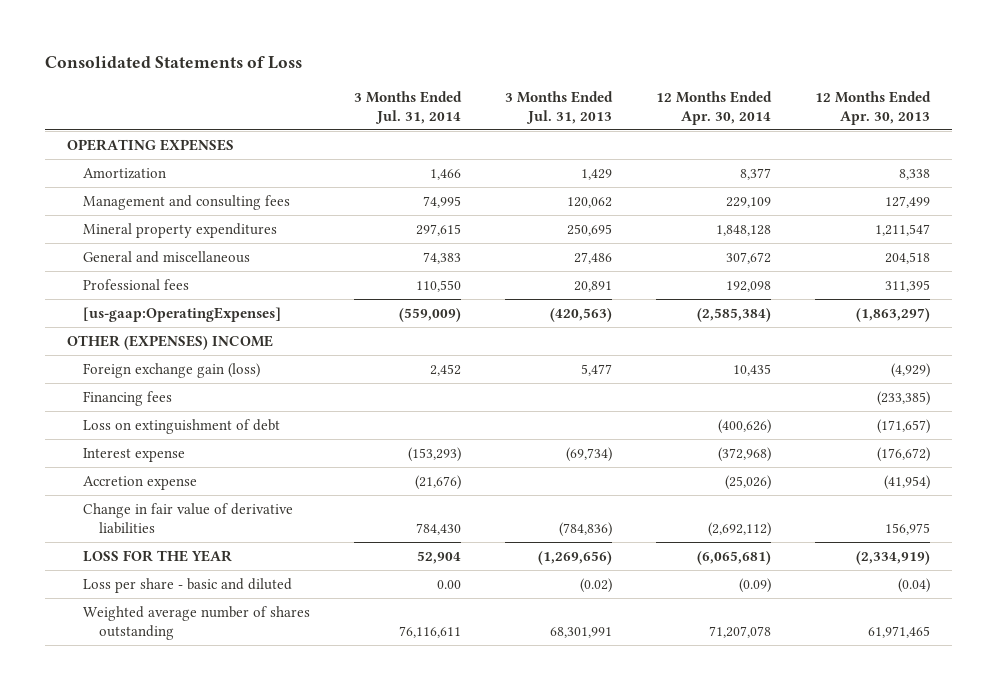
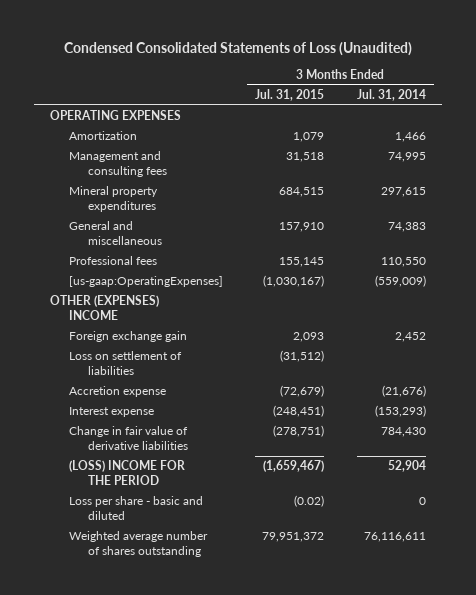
[44,55,302,69] Consolidated Statements of Loss -> [64,41,413,56] Condensed Consolidated Statements of Loss (Unaudited)
[504,90,613,124] 3 Months Ended Jul. 31, 2013 -> none
[655,90,772,125] 12 Months Ended Apr. 30, 2014 -> none
[814,90,931,125] 12 Months Ended Apr. 30, 2013 -> none
none -> [255,89,325,102] Jul. 31, 2015
[82,390,172,406] Financing fees -> none
[82,362,260,378] Foreign exchange gain (loss) -> [68,331,187,343] Foreign exchange gain
[82,418,280,434] Loss on extinguishment of debt -> [68,351,182,376] Loss on settlement of liabilities
[82,447,185,462] Interest expense -> [68,407,154,418] Interest expense
[82,549,232,562] LOSS FOR THE YEAR -> [68,460,185,486] (LOSS) INCOME FOR THE PERIOD
[436,579,461,589] 0.00 -> [418,497,426,506] 0

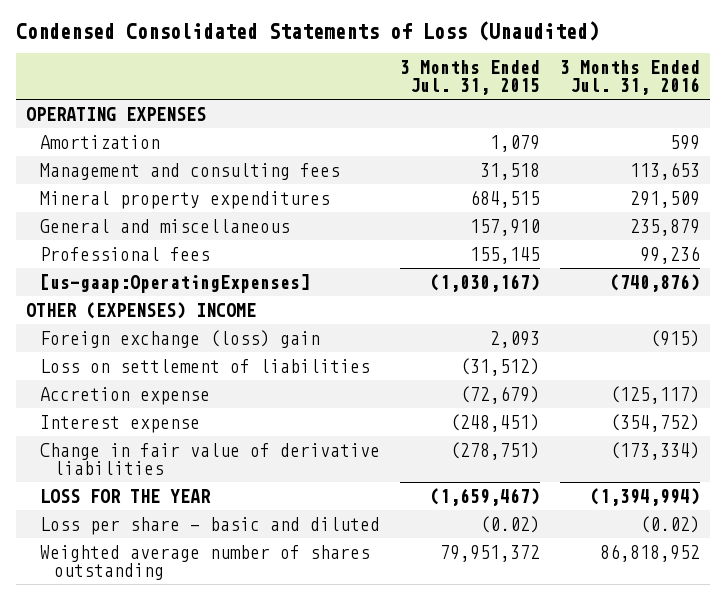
[356,89,426,102] Jul. 31, 2014 -> none
none -> [559,60,700,96] 3 Months Ended Jul. 31, 2016
[68,331,187,343] Foreign exchange gain -> [40,329,321,348] Foreign exchange (loss) gain
[68,460,185,486] (LOSS) INCOME FOR THE PERIOD -> [40,488,212,503] LOSS FOR THE YEAR

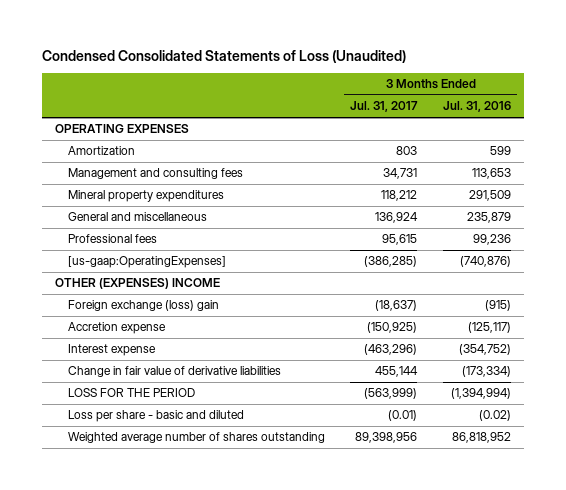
[400,60,541,96] 3 Months Ended Jul. 31, 2015 -> none
none -> [350,101,419,113] Jul. 31, 2017
[40,358,371,373] Loss on settlement of liabilities -> none
[40,488,212,503] LOSS FOR THE YEAR -> [67,388,195,398] LOSS FOR THE PERIOD

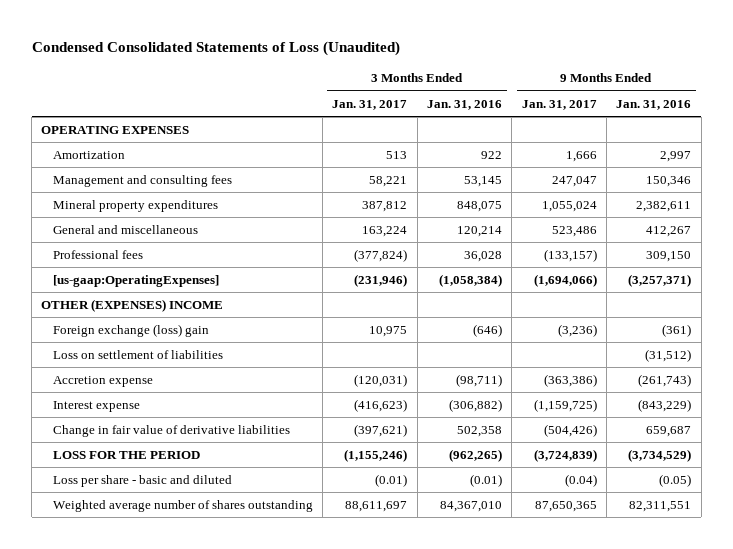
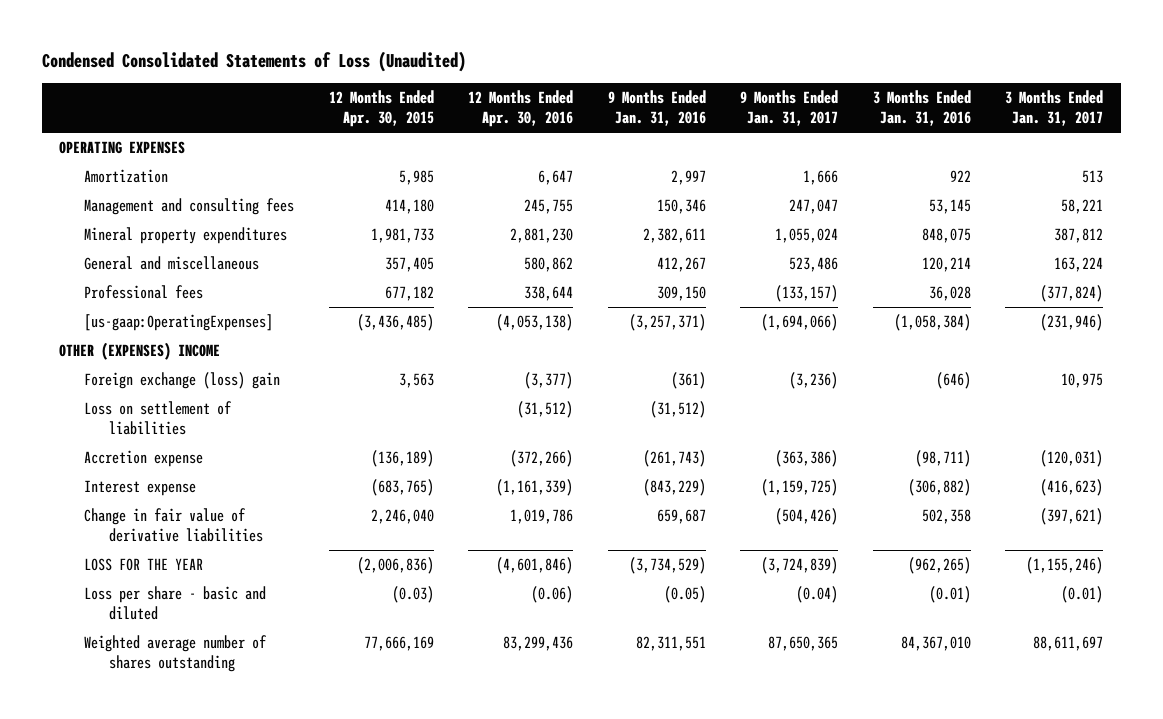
none -> [328,89,434,128] 12 Months Ended Apr. 30, 2015
none -> [468,89,574,128] 12 Months Ended Apr. 30, 2016
[52,451,200,460] LOSS FOR THE PERIOD -> [84,557,204,571] LOSS FOR THE YEAR

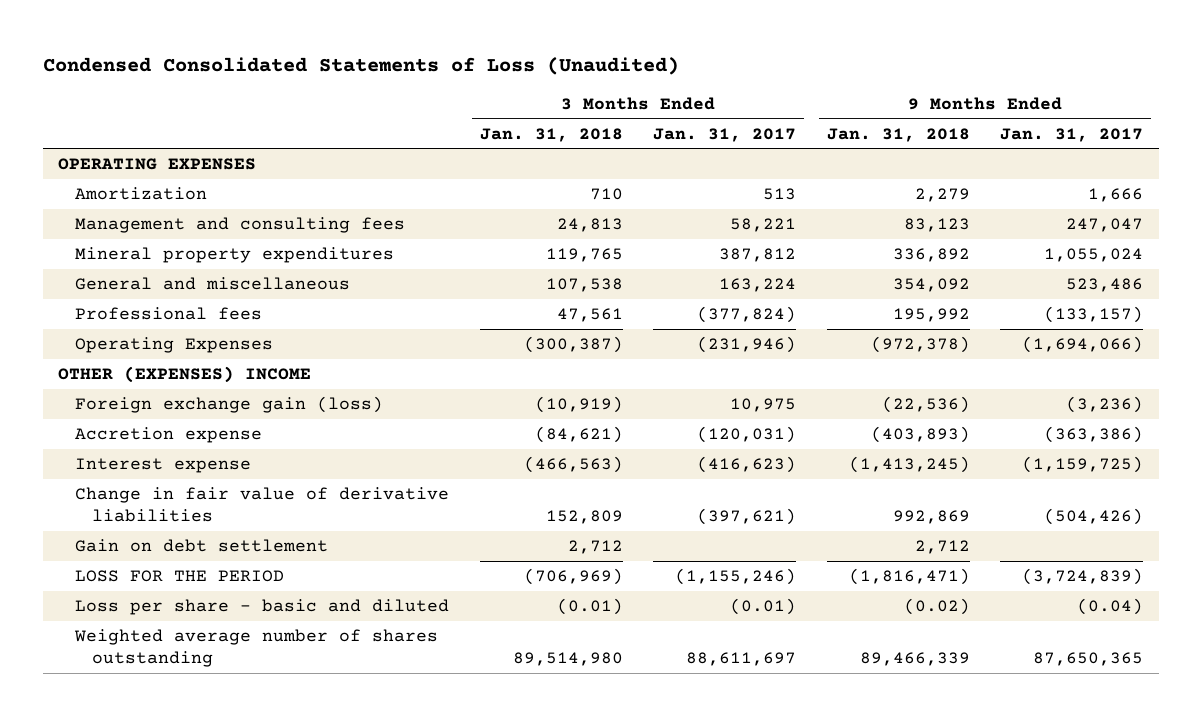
[328,89,434,128] 12 Months Ended Apr. 30, 2015 -> none
[468,89,574,128] 12 Months Ended Apr. 30, 2016 -> none
[607,89,706,127] 9 Months Ended Jan. 31, 2016 -> none
[872,89,971,127] 3 Months Ended Jan. 31, 2016 -> none
none -> [479,127,623,142] Jan. 31, 2018
none -> [826,127,970,142] Jan. 31, 2018
[84,313,274,331] [us-gaap:OperatingExpenses] -> [75,337,274,354] Operating Expenses
[84,400,233,436] Loss on settlement of liabilities -> none
[84,371,281,389] Foreign exchange (loss) gain -> [75,396,384,414] Foreign exchange gain (loss)
none -> [75,539,329,553] Gain on debt settlement
[84,557,204,571] LOSS FOR THE YEAR -> [75,570,285,583] LOSS FOR THE PERIOD

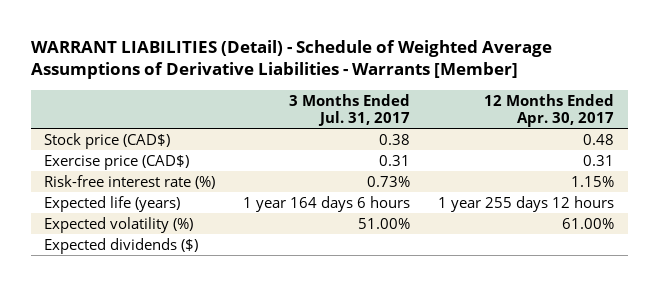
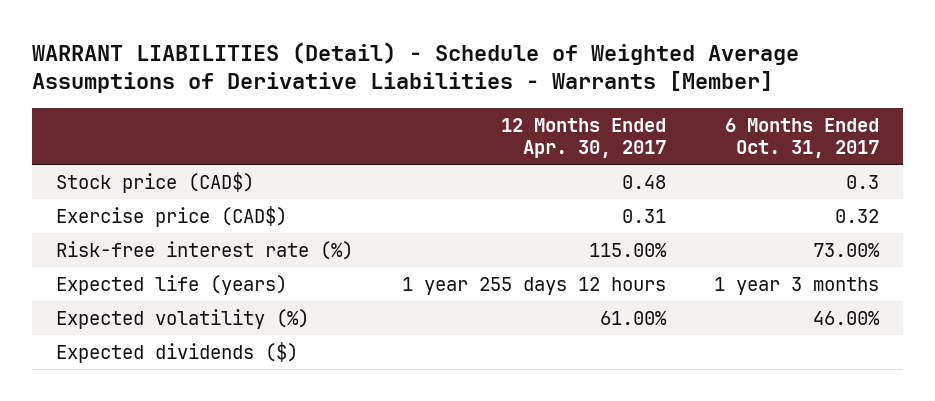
[289,93,411,126] 3 Months Ended Jul. 31, 2017 -> none
none -> [725,117,880,158] 6 Months Ended Oct. 31, 2017
[570,175,614,187] 1.15% -> [588,242,667,257] 115.00%

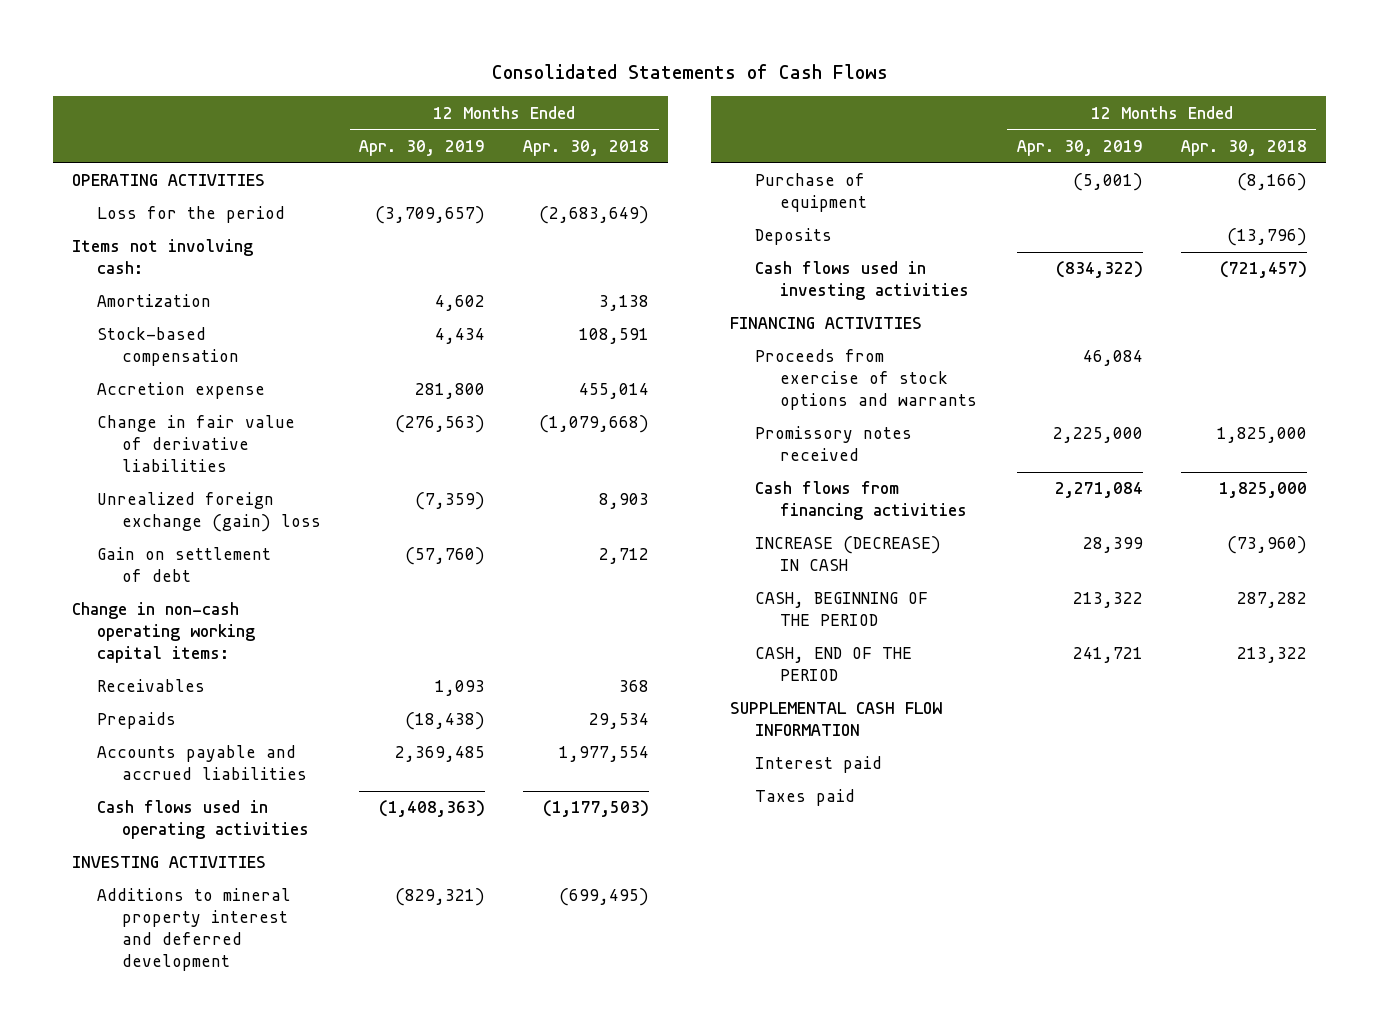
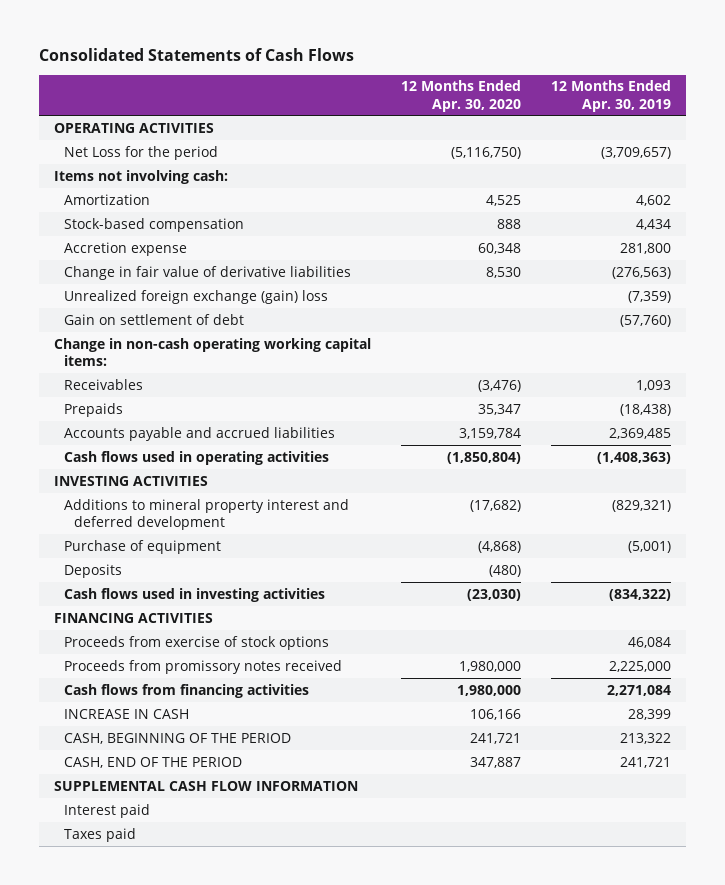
[523,140,650,157] Apr. 30, 2018 -> none
none -> [400,80,521,112] 12 Months Ended Apr. 30, 2020
[97,206,286,224] Loss for the period -> [64,145,219,160] Net Loss for the period
[754,349,977,411] Proceeds from exercise of stock options and warrants -> [64,635,330,650] Proceeds from exercise of stock options
[754,426,912,462] Promissory notes received -> [64,659,343,674] Proceeds from promissory notes received
[754,536,941,572] INCREASE (DECREASE) IN CASH -> [64,708,190,719] INCREASE IN CASH

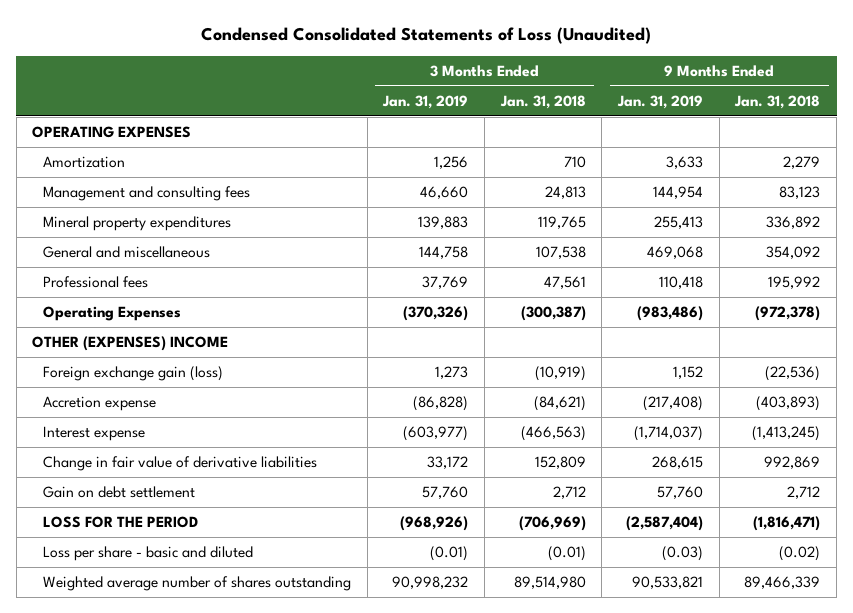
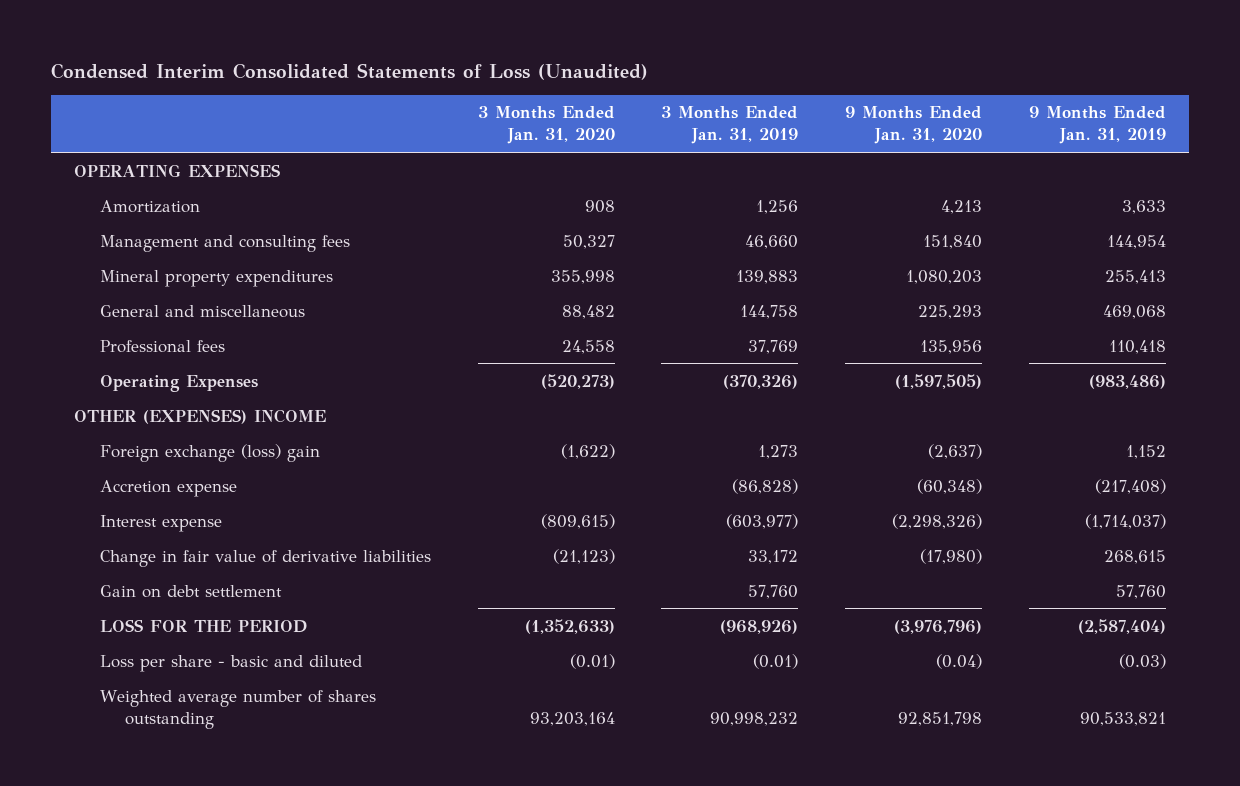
[201,27,652,45] Condensed Consolidated Statements of Loss (Unaudited) -> [50,62,648,80] Condensed Interim Consolidated Statements of Loss (Unaudited)
[499,94,586,109] Jan. 31, 2018 -> none
[734,94,821,109] Jan. 31, 2018 -> none
none -> [477,106,615,145] 3 Months Ended Jan. 31, 2020
none -> [845,106,983,145] 9 Months Ended Jan. 31, 2020
[43,366,224,382] Foreign exchange gain (loss) -> [99,443,320,462] Foreign exchange (loss) gain

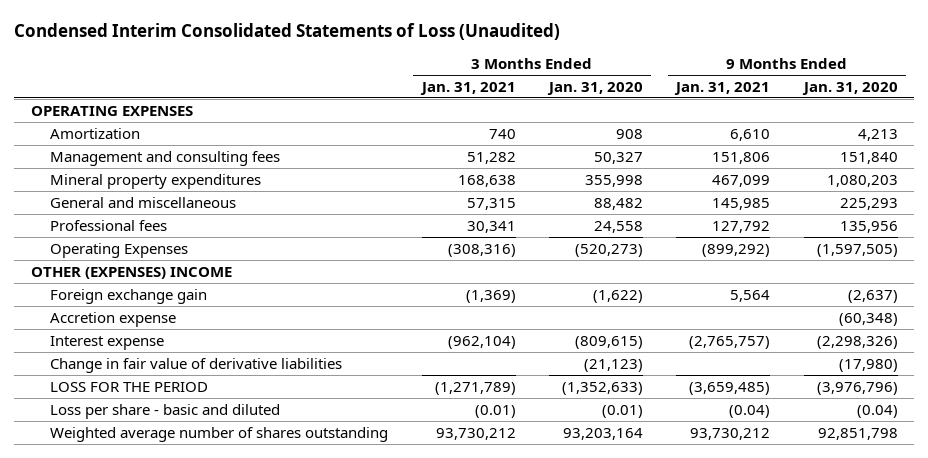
[661,106,799,145] 3 Months Ended Jan. 31, 2019 -> none
[1029,106,1167,145] 9 Months Ended Jan. 31, 2019 -> none
none -> [419,81,516,95] Jan. 31, 2021
none -> [674,81,771,95] Jan. 31, 2021
[99,443,320,462] Foreign exchange (loss) gain -> [50,288,208,304] Foreign exchange gain
[99,584,282,598] Gain on debt settlement -> none

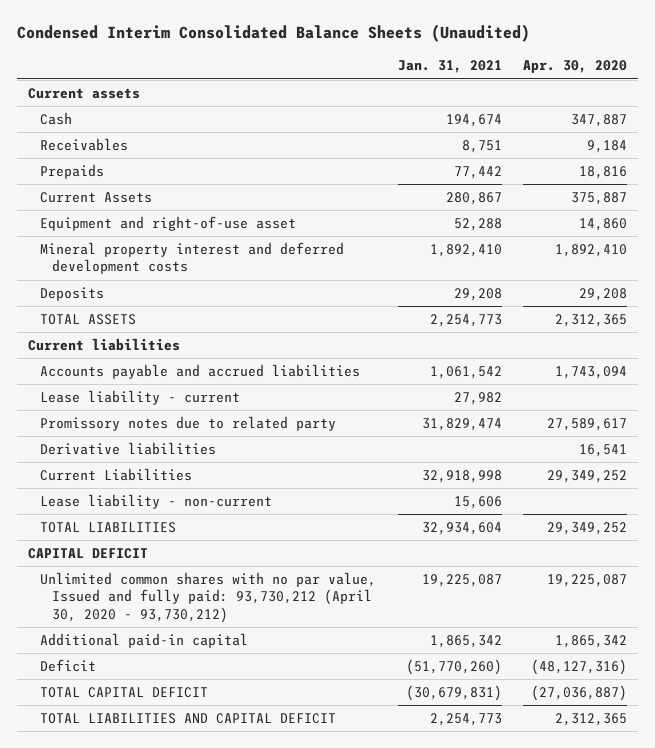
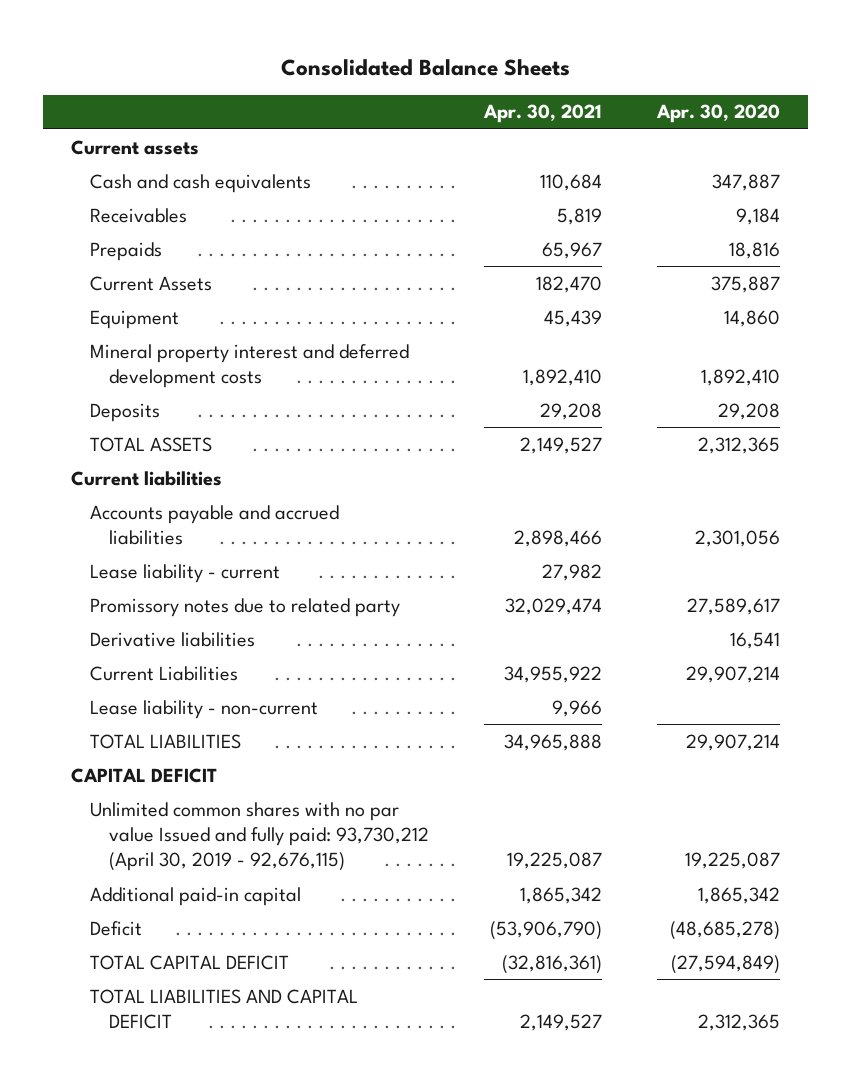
[16,24,530,43] Condensed Interim Consolidated Balance Sheets (Unaudited) -> [280,58,570,76] Consolidated Balance Sheets
[397,60,502,74] Jan. 31, 2021 -> none
none -> [483,104,603,124] Apr. 30, 2021
[39,112,72,126] Cash -> [89,173,311,193] Cash and cash equivalents
[39,216,296,232] Equipment and right-of-use asset -> [89,309,179,329] Equipment
[555,366,628,380] 1,743,094 -> [695,529,781,547] 2,301,056
[547,470,628,484] 29,349,252 -> [686,665,781,683] 29,907,214
[547,522,628,536] 29,349,252 -> [686,733,781,751] 29,907,214
[39,572,376,623] Unlimited common shares with no par value, Issued and fully paid: 93,730,212 (April 30, 2020 - 93,730,212) -> [89,801,429,872] Unlimited common shares with no par value Issued and fully paid: 93,730,212 (April 30, 2019 - 92,676,115)
[531,659,628,676] (48,127,316) -> [670,920,781,940] (48,685,278)
[531,685,628,702] (27,036,887) -> [671,954,781,974] (27,594,849)

